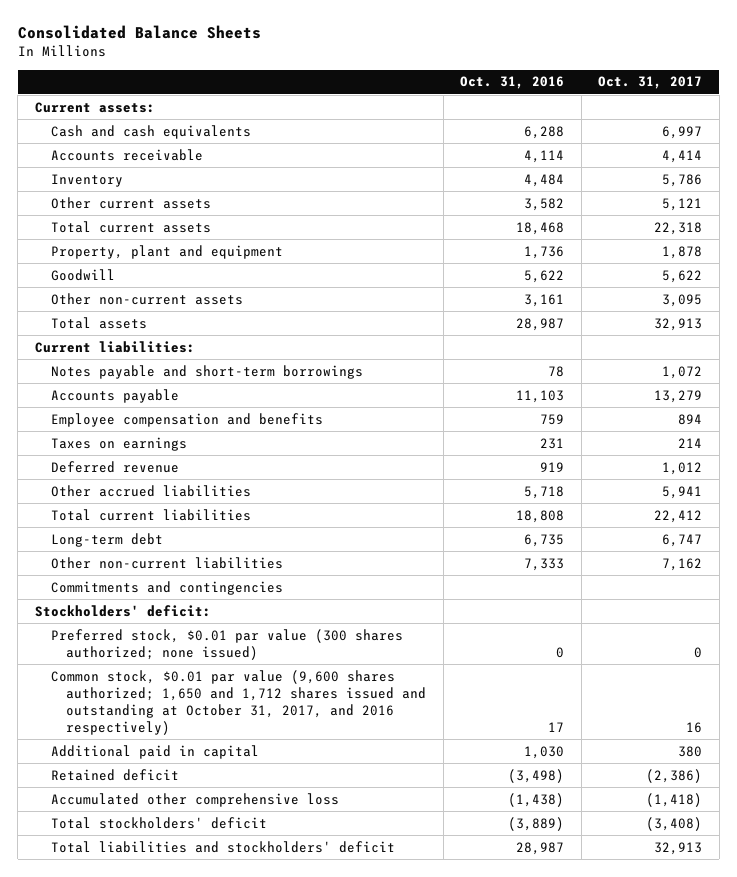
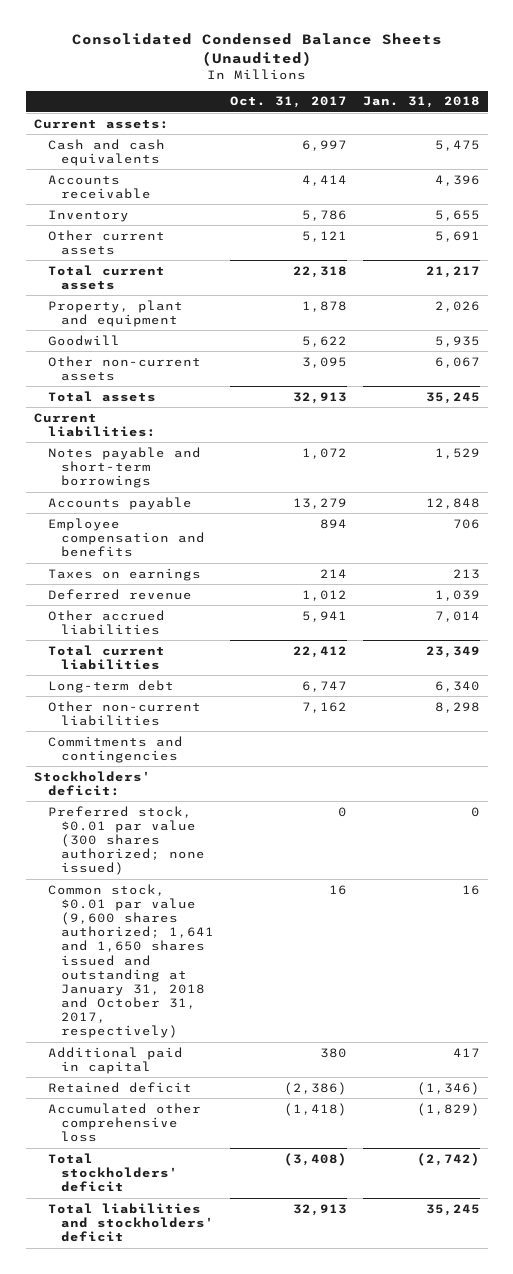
[17,25,261,40] Consolidated Balance Sheets -> [71,33,442,66] Consolidated Condensed Balance Sheets (Unaudited)
[460,76,565,90] Oct. 31, 2016 -> none
none -> [362,96,480,109] Jan. 31, 2018
[50,669,427,736] Common stock, $0.01 par value (9,600 shares authorized; 1,650 and 1,712 shares issued and outstanding at October 31, 2017, and 2016 respectively) -> [47,883,215,1039] Common stock, $0.01 par value (9,600 shares authorized; 1,641 and 1,650 shares issued and outstanding at January 31, 2018 and October 31, 2017, respectively)

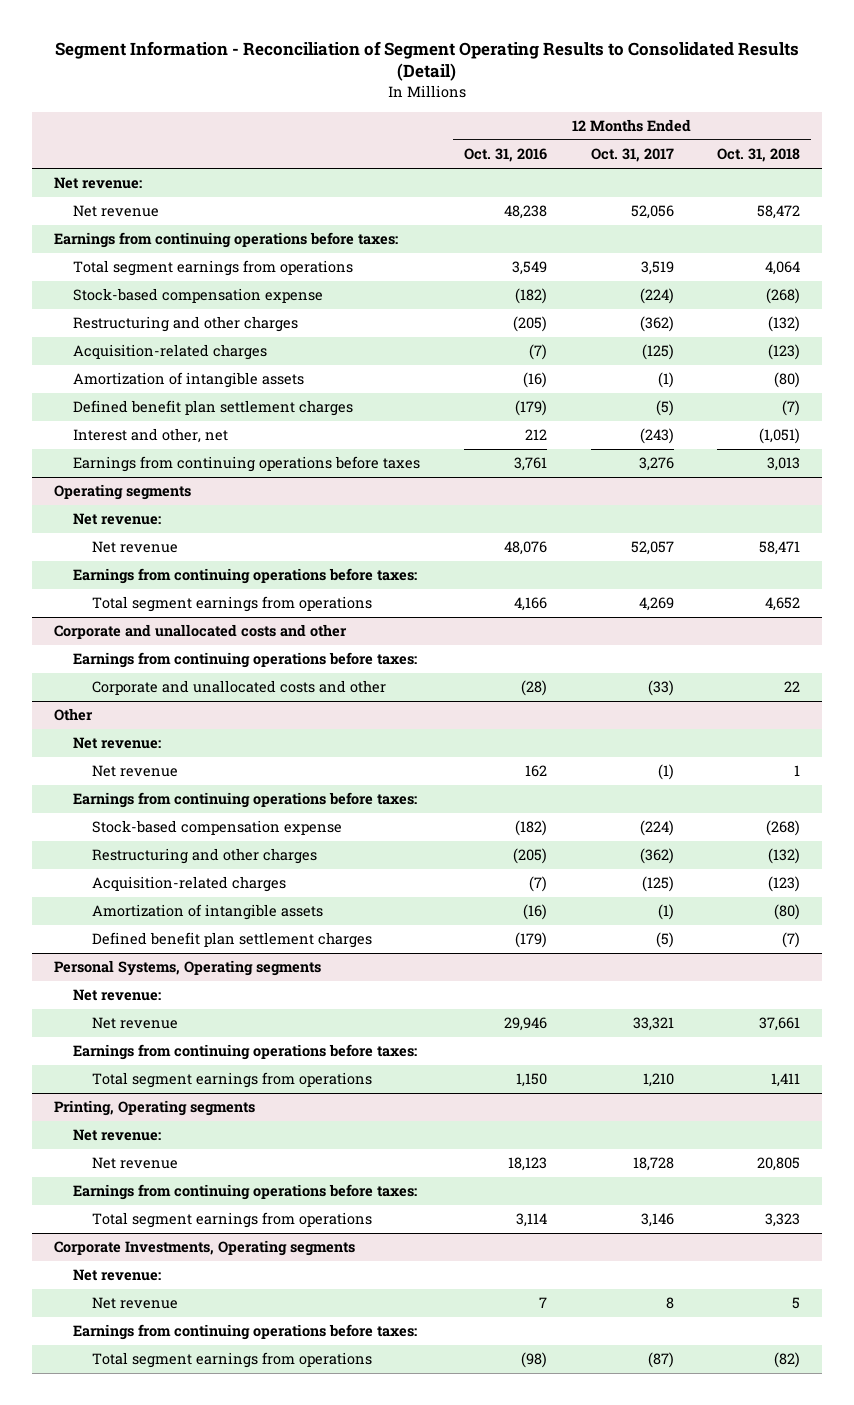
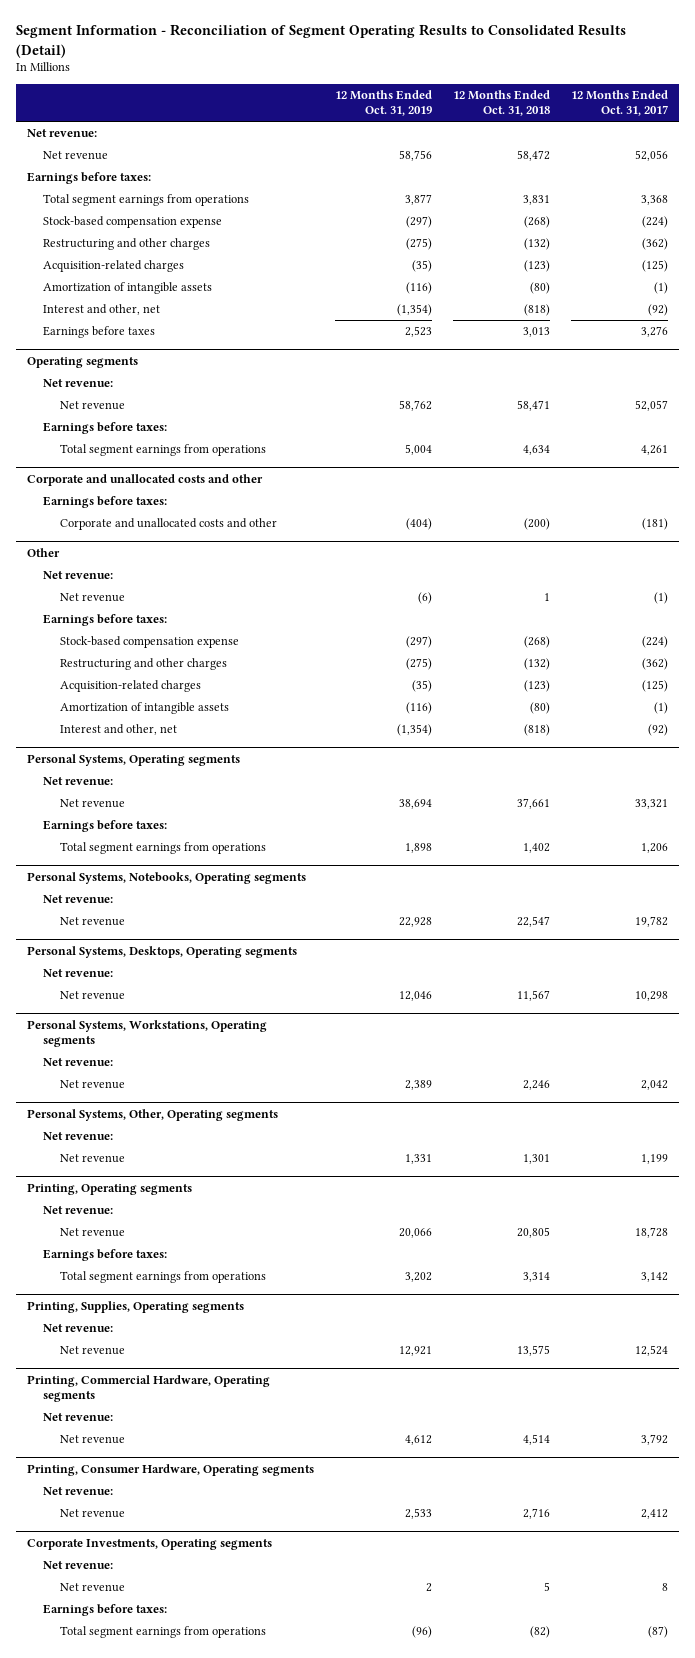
[463,148,547,163] Oct. 31, 2016 -> none
none -> [334,89,432,117] 12 Months Ended Oct. 31, 2019
[53,232,398,249] Earnings from continuing operations before taxes: -> [26,171,151,184] Earnings before taxes:
[640,261,674,276] 3,519 -> [641,194,669,205] 3,368
[765,261,801,276] 4,064 -> [522,194,550,205] 3,831
[73,400,354,417] Defined benefit plan settlement charges -> none
[639,428,674,445] (243) -> [648,303,669,316] (92)
[759,428,801,445] (1,051) -> [523,303,550,316] (818)
[73,456,421,473] Earnings from continuing operations before taxes -> [43,325,156,338] Earnings before taxes
[73,568,418,585] Earnings from continuing operations before taxes: -> [43,421,168,434] Earnings before taxes:
[638,597,674,612] 4,269 -> [641,444,669,455] 4,261
[765,597,801,612] 4,652 -> [522,444,550,455] 4,634
[73,652,418,669] Earnings from continuing operations before taxes: -> [43,495,168,508] Earnings before taxes:
[647,680,674,697] (33) -> [642,517,669,530] (181)
[784,681,801,693] 22 -> [523,517,550,530] (200)
[73,792,418,809] Earnings from continuing operations before taxes: -> [43,613,168,626] Earnings before taxes:
[92,932,373,949] Defined benefit plan settlement charges -> none
none -> [59,723,177,735] Interest and other, net
[73,1044,418,1061] Earnings from continuing operations before taxes: -> [43,819,168,832] Earnings before taxes:
[642,1073,674,1088] 1,210 -> [641,842,669,853] 1,206
[771,1073,801,1088] 1,411 -> [522,842,550,853] 1,402
none -> [26,871,306,884] Personal Systems, Notebooks, Operating segments
none -> [43,894,114,903] Net revenue:
none -> [59,916,125,926] Net revenue
none -> [26,945,297,958] Personal Systems, Desktops, Operating segments
none -> [43,968,114,977] Net revenue:
none -> [59,990,125,1000] Net revenue
none -> [26,1019,267,1048] Personal Systems, Workstations, Operating segments
none -> [43,1057,114,1066] Net revenue:
none -> [59,1079,125,1089] Net revenue
none -> [26,1108,278,1121] Personal Systems, Other, Operating segments
none -> [43,1131,114,1140] Net revenue:
none -> [59,1153,125,1163] Net revenue
[73,1184,418,1201] Earnings from continuing operations before taxes: -> [43,1248,168,1261] Earnings before taxes:
[640,1213,674,1228] 3,146 -> [641,1271,669,1282] 3,142
[765,1213,801,1228] 3,323 -> [522,1271,550,1282] 3,314
none -> [26,1300,244,1313] Printing, Supplies, Operating segments
none -> [43,1323,114,1332] Net revenue:
none -> [59,1345,125,1355] Net revenue
none -> [26,1374,270,1403] Printing, Commercial Hardware, Operating segments
none -> [43,1412,114,1421] Net revenue:
none -> [59,1434,125,1444] Net revenue
none -> [26,1463,314,1476] Printing, Consumer Hardware, Operating segments
none -> [43,1486,114,1495] Net revenue:
none -> [59,1508,125,1518] Net revenue
[73,1324,418,1341] Earnings from continuing operations before taxes: -> [43,1603,168,1616] Earnings before taxes:

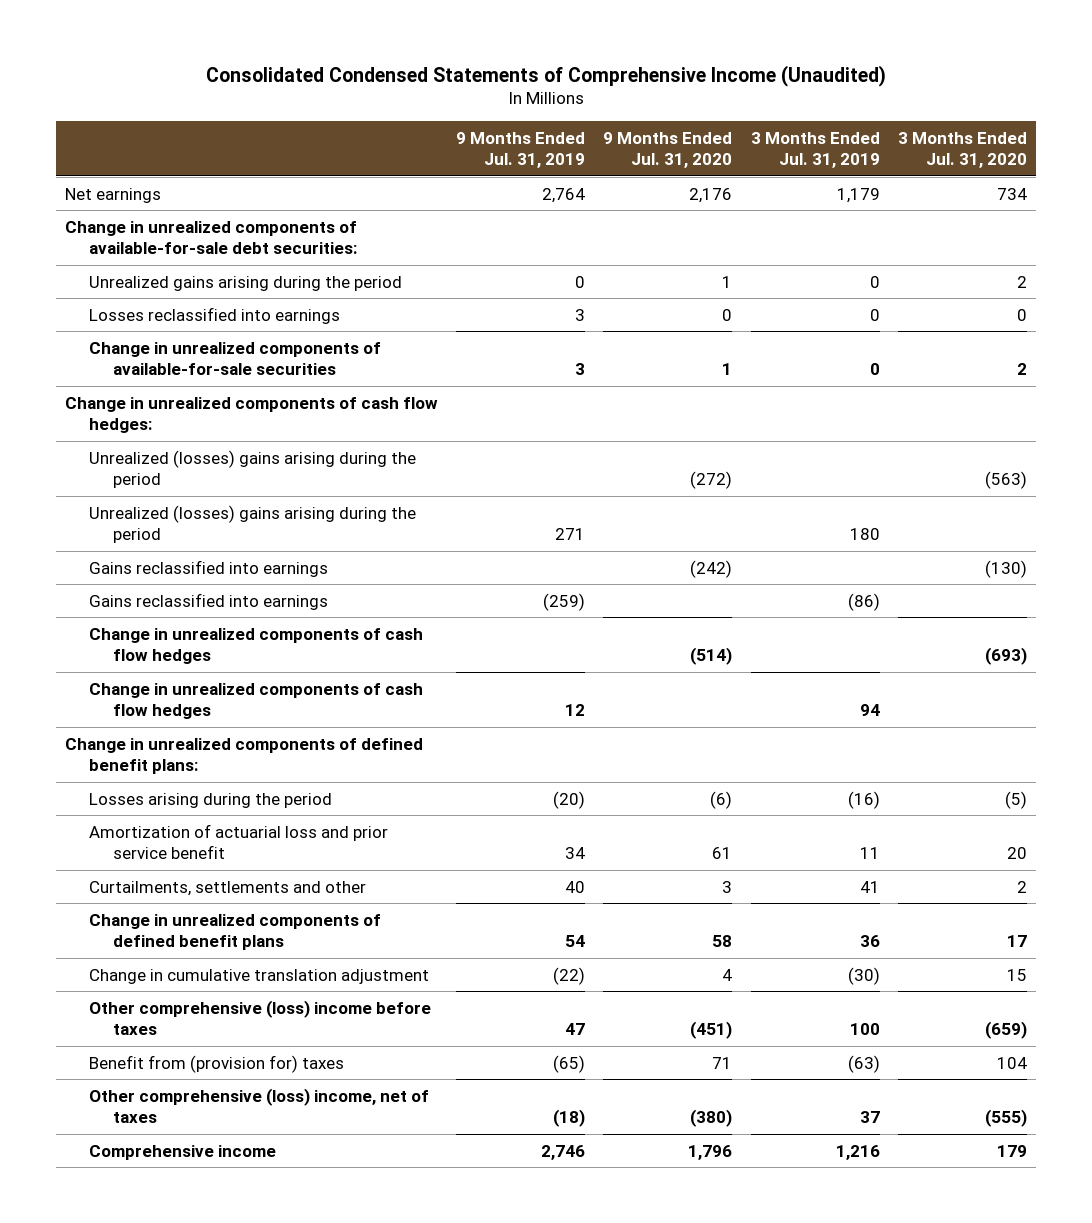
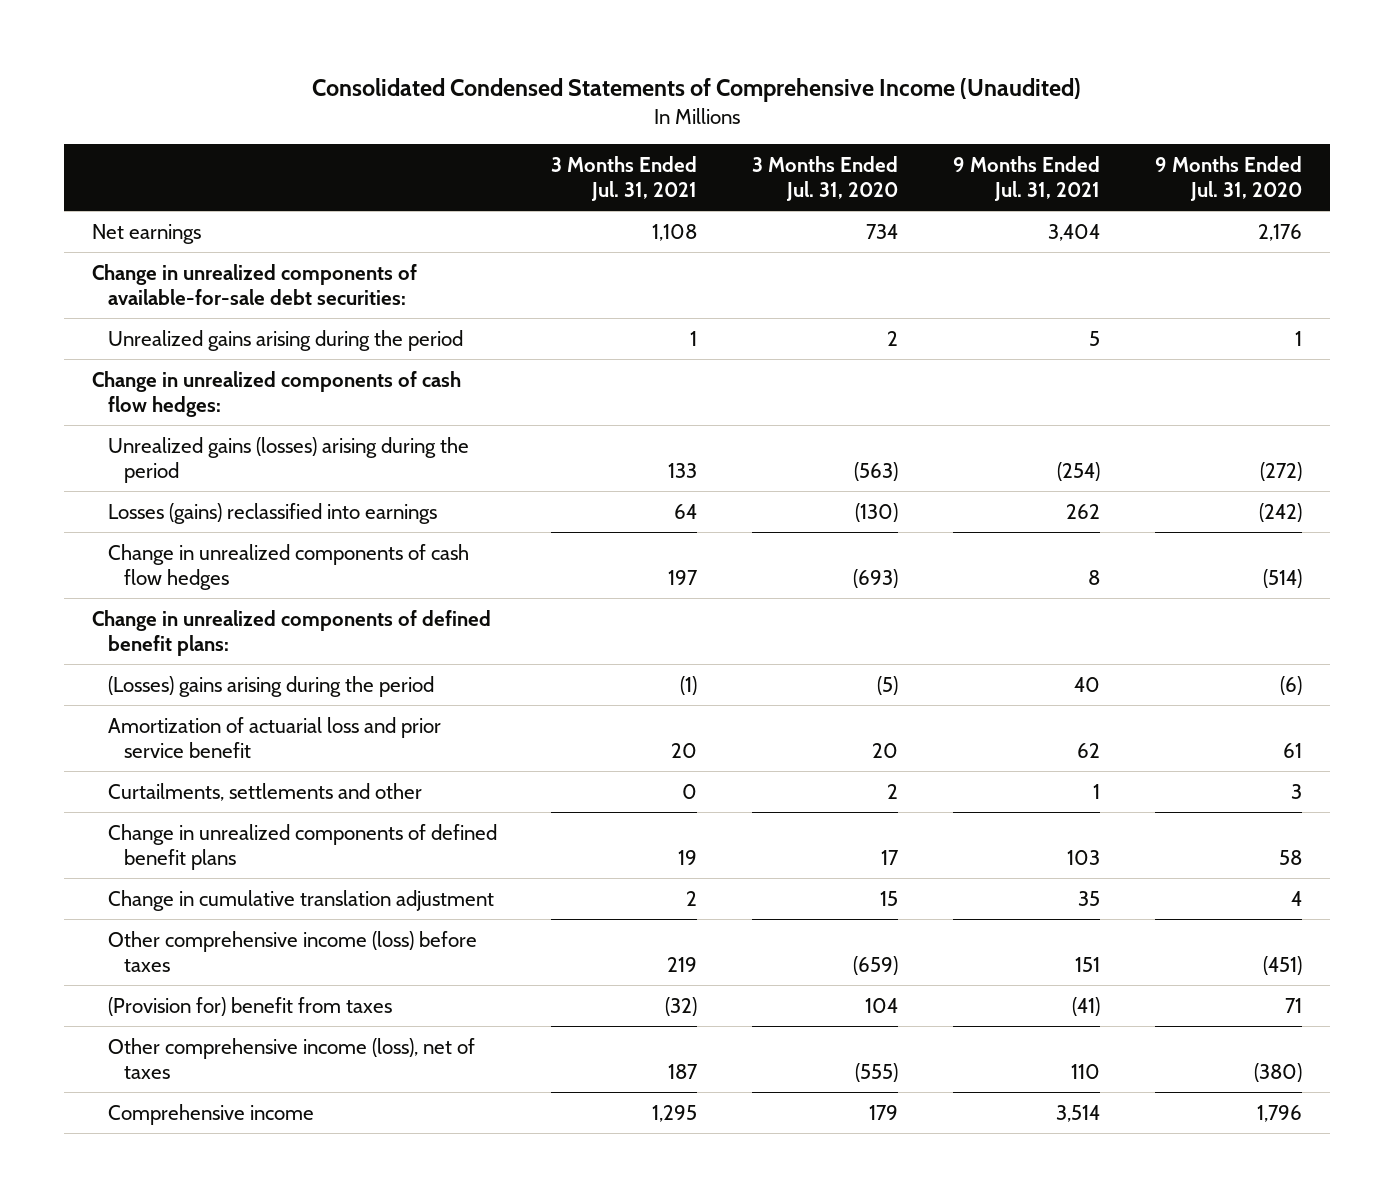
[456,131,586,169] 9 Months Ended Jul. 31, 2019 -> none
[750,131,880,169] 3 Months Ended Jul. 31, 2019 -> none
none -> [551,155,698,201] 3 Months Ended Jul. 31, 2021
none -> [953,155,1101,201] 9 Months Ended Jul. 31, 2021
[89,306,341,324] Losses reclassified into earnings -> none
[89,341,382,376] Change in unrealized components of available-for-sale securities -> none
[89,504,417,544] Unrealized (losses) gains arising during the period -> none
[89,592,329,610] Gains reclassified into earnings -> none
[89,449,417,489] Unrealized (losses) gains arising during the period -> [107,436,469,483] Unrealized gains (losses) arising during the period
[89,559,329,577] Gains reclassified into earnings -> [107,502,437,524] Losses (gains) reclassified into earnings
[89,682,424,720] Change in unrealized components of cash flow hedges -> none
[89,792,333,808] Losses arising during the period -> [107,675,434,697] (Losses) gains arising during the period
[89,999,432,1036] Other comprehensive (loss) income before taxes -> [107,930,477,972] Other comprehensive income (loss) before taxes
[89,1054,345,1073] Benefit from (provision for) taxes -> [107,996,392,1016] (Provision for) benefit from taxes
[89,1087,430,1124] Other comprehensive (loss) income, net of taxes -> [107,1037,475,1079] Other comprehensive income (loss), net of taxes

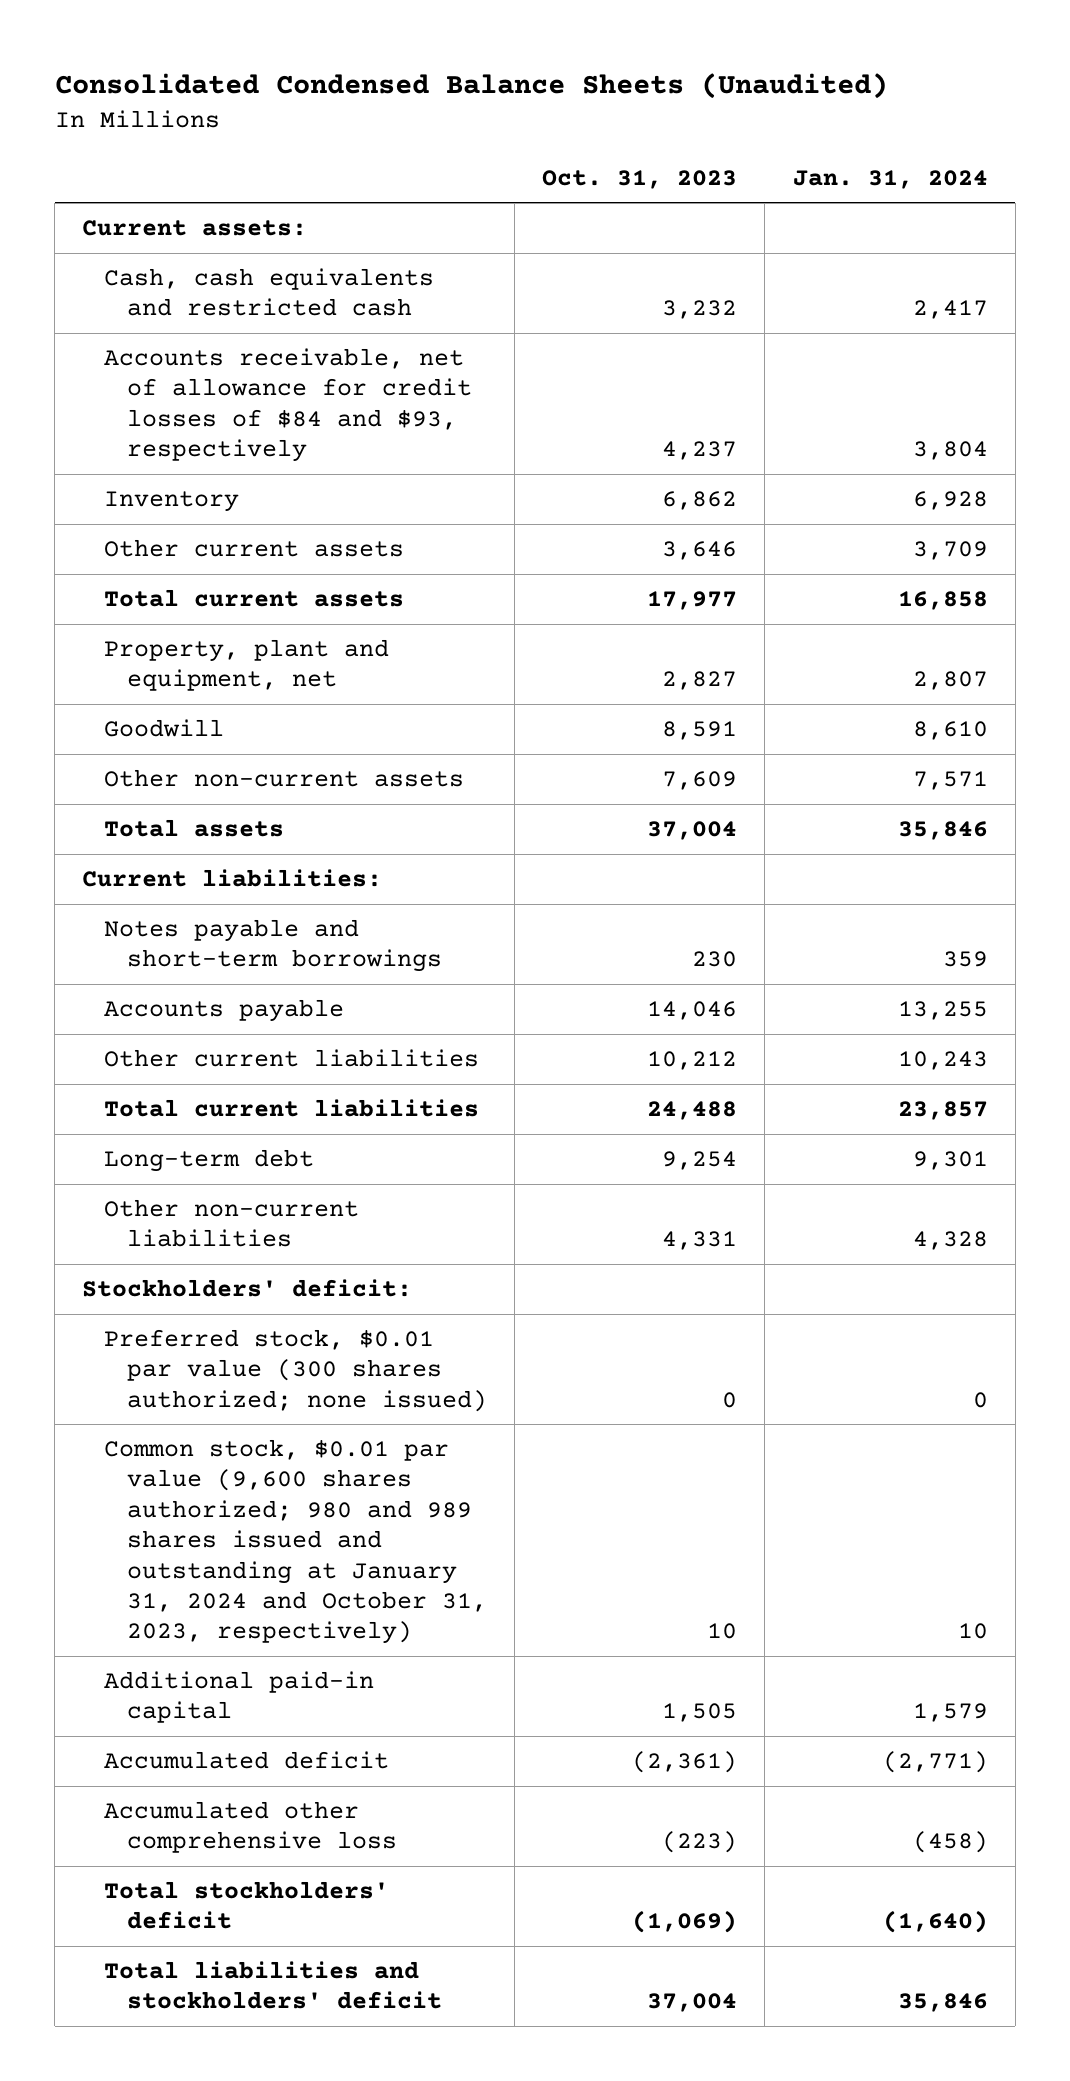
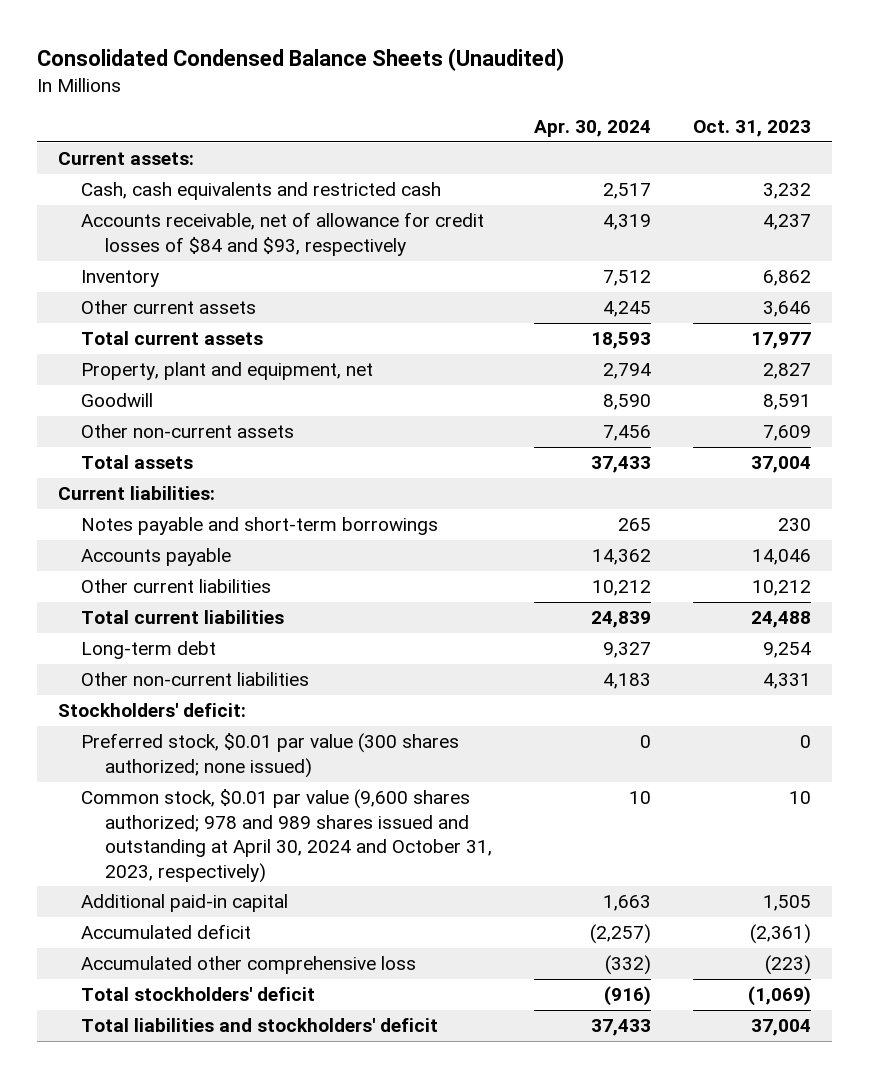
[792,169,988,189] Jan. 31, 2024 -> none
none -> [533,119,651,137] Apr. 30, 2024
[104,1439,487,1645] Common stock, $0.01 par value (9,600 shares authorized; 980 and 989 shares issued and outstanding at January 31, 2024 and October 31, 2023, respectively) -> [81,789,492,883] Common stock, $0.01 par value (9,600 shares authorized; 978 and 989 shares issued and outstanding at April 30, 2024 and October 31, 2023, respectively)

